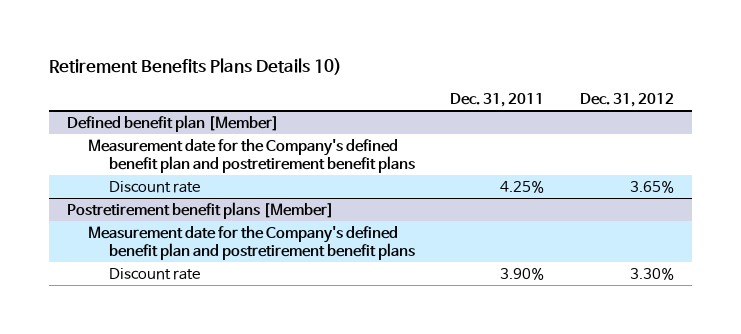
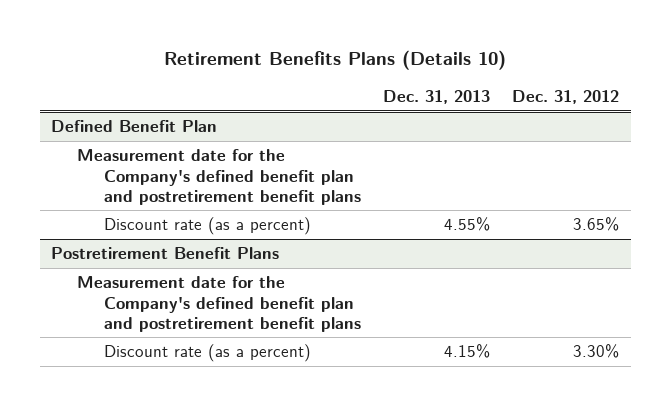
[49,58,343,76] Retirement Benefits Plans Details 10) -> [164,50,507,71] Retirement Benefits Plans (Details 10)
[450,93,545,108] Dec. 31, 2011 -> none
none -> [383,90,491,105] Dec. 31, 2013
[67,114,280,132] Defined benefit plan [Member] -> [50,120,217,133] Defined Benefit Plan
[108,180,200,193] Discount rate -> [103,217,311,236] Discount rate (as a percent)
[67,201,335,219] Postretirement benefit plans [Member] -> [50,247,279,260] Postretirement Benefit Plans
[108,267,200,280] Discount rate -> [103,344,311,363] Discount rate (as a percent)

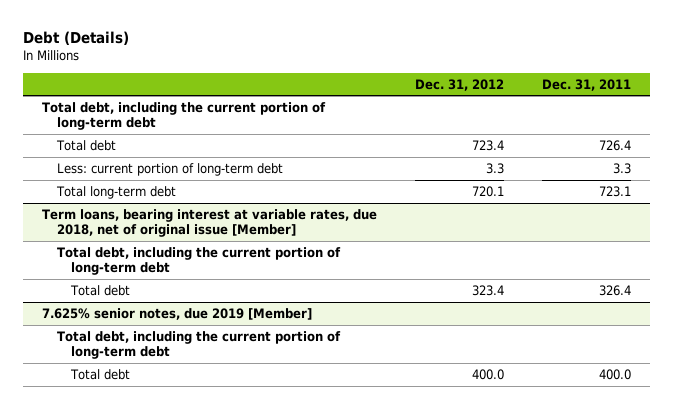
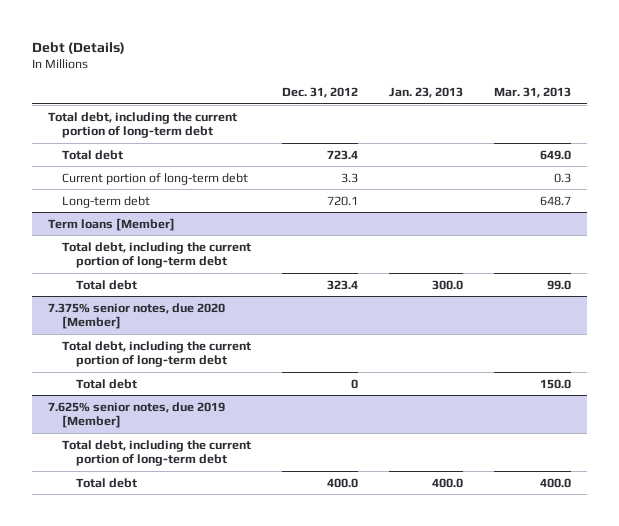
[542,78,632,91] Dec. 31, 2011 -> none
none -> [389,87,464,99] Jan. 23, 2013
none -> [494,87,572,99] Mar. 31, 2013
[41,208,377,238] Term loans, bearing interest at variable rates, due 2018, net of original issue [Member] -> none
[56,162,283,176] Less: current portion of long-term debt -> [62,172,249,185] Current portion of long-term debt
[55,185,176,199] Total long-term debt -> [62,195,151,208] Long-term debt
none -> [47,217,175,231] Term loans [Member]
none -> [47,302,225,329] 7.375% senior notes, due 2020 [Member]
none -> [62,340,252,367] Total debt, including the current portion of long-term debt
none -> [76,378,138,389] Total debt

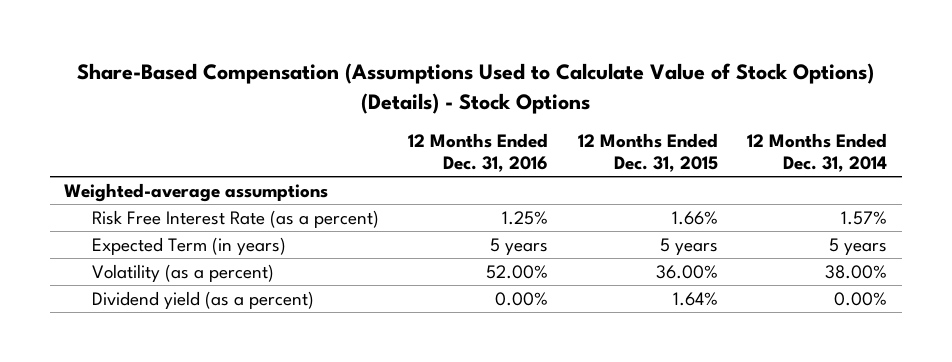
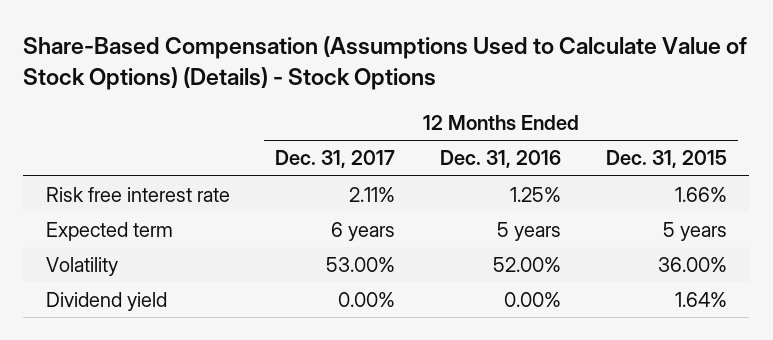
[747,133,888,173] 12 Months Ended Dec. 31, 2014 -> none
none -> [274,150,395,169] Dec. 31, 2017
[64,182,329,202] Weighted-average assumptions -> none
[91,209,379,228] Risk Free Interest Rate (as a percent) -> [45,186,230,202] Risk free interest rate
[91,236,286,255] Expected Term (in years) -> [45,221,173,241] Expected term
[91,263,274,282] Volatility (as a percent) -> [45,256,118,276] Volatility
[91,290,314,309] Dividend yield (as a percent) -> [45,291,167,311] Dividend yield

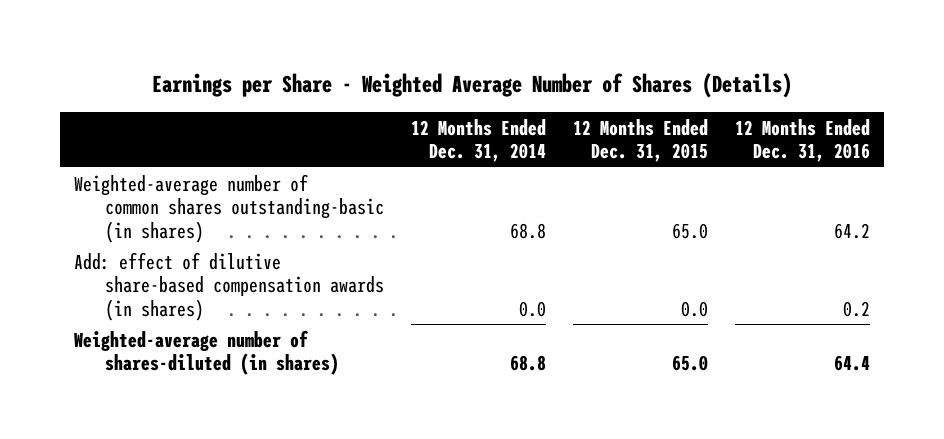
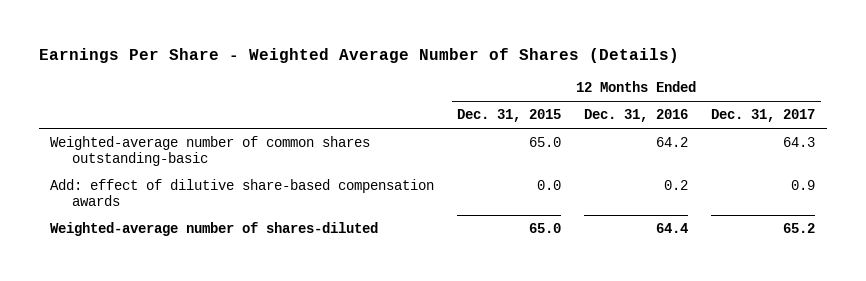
[152,72,793,98] Earnings per Share - Weighted Average Number of Shares (Details) -> [38,48,679,64] Earnings Per Share - Weighted Average Number of Shares (Details)
[411,118,547,163] 12 Months Ended Dec. 31, 2014 -> none
none -> [711,109,816,123] Dec. 31, 2017
[73,173,385,243] Weighted-average number of common shares outstanding-basic (in shares) -> [50,136,371,167] Weighted-average number of common shares outstanding-basic
[73,251,385,321] Add: effect of dilutive share-based compensation awards (in shares) -> [50,179,435,207] Add: effect of dilutive share-based compensation awards
[73,329,340,376] Weighted-average number of shares-diluted (in shares) -> [50,222,379,237] Weighted-average number of shares-diluted

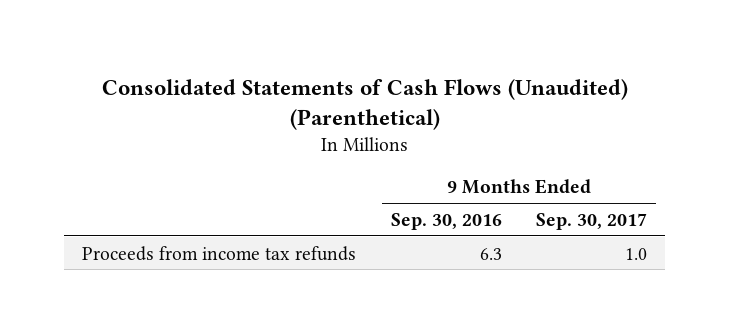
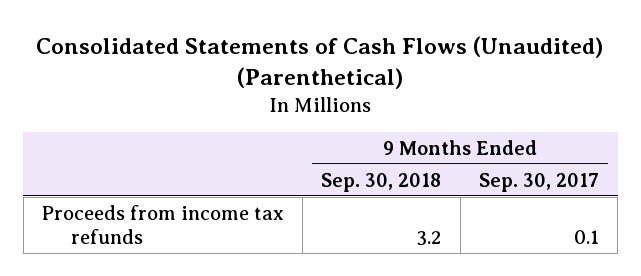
[390,212,502,230] Sep. 30, 2016 -> none
none -> [321,172,442,192] Sep. 30, 2018
[625,247,648,260] 1.0 -> [573,230,599,245] 0.1

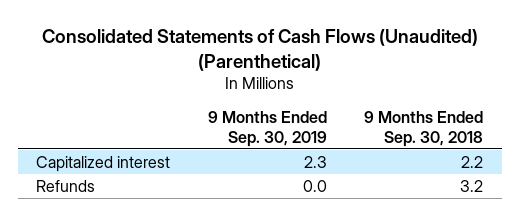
[478,172,599,192] Sep. 30, 2017 -> none
none -> [207,111,327,147] 9 Months Ended Sep. 30, 2019
none -> [36,155,171,172] Capitalized interest
[41,204,284,245] Proceeds from income tax refunds -> [36,179,96,192] Refunds

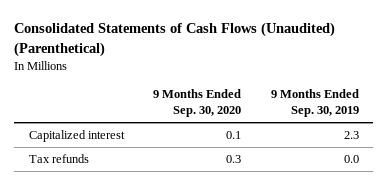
[363,111,483,147] 9 Months Ended Sep. 30, 2018 -> none
none -> [153,89,242,118] 9 Months Ended Sep. 30, 2020
[36,179,96,192] Refunds -> [28,154,89,164] Tax refunds

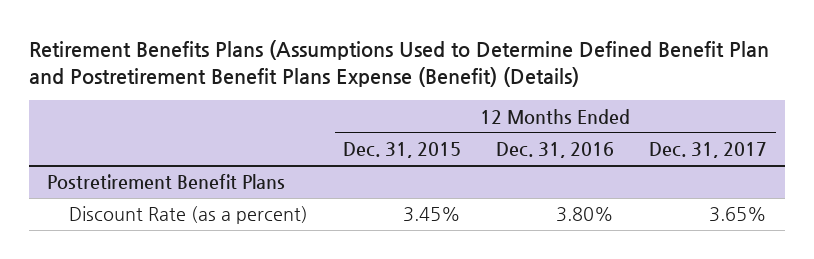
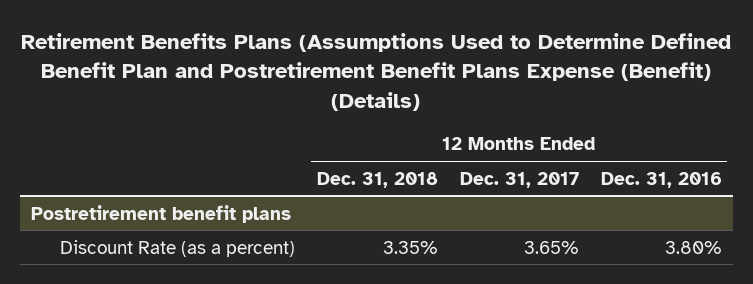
[343,142,462,159] Dec. 31, 2015 -> none
none -> [316,171,438,188] Dec. 31, 2018
[47,174,286,190] Postretirement Benefit Plans -> [30,204,291,223] Postretirement benefit plans

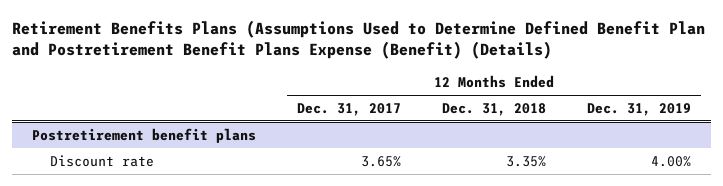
[600,171,722,188] Dec. 31, 2016 -> none
none -> [586,102,691,116] Dec. 31, 2019
[59,239,295,257] Discount Rate (as a percent) -> [50,154,155,167] Discount rate

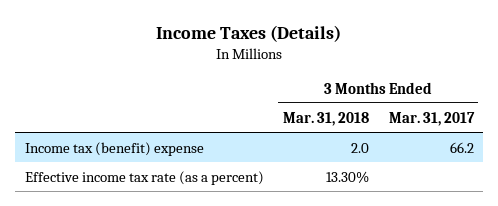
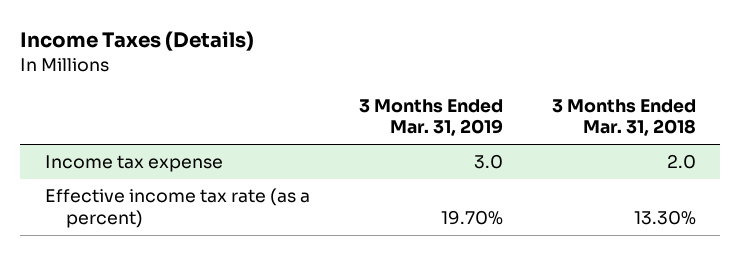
[388,111,475,126] Mar. 31, 2017 -> none
none -> [358,98,503,137] 3 Months Ended Mar. 31, 2019
[24,141,204,156] Income tax (benefit) expense -> [44,155,223,173] Income tax expense

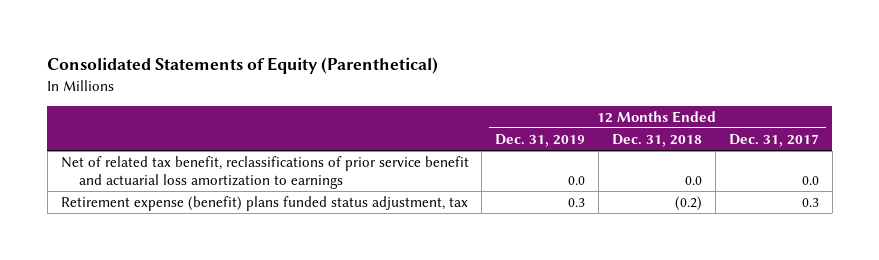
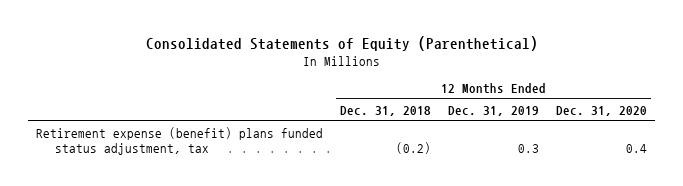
[728,133,819,147] Dec. 31, 2017 -> none
none -> [555,105,647,116] Dec. 31, 2020
[60,155,469,189] Net of related tax benefit, reclassifications of prior service benefit and actuarial loss amortization to earnings -> none

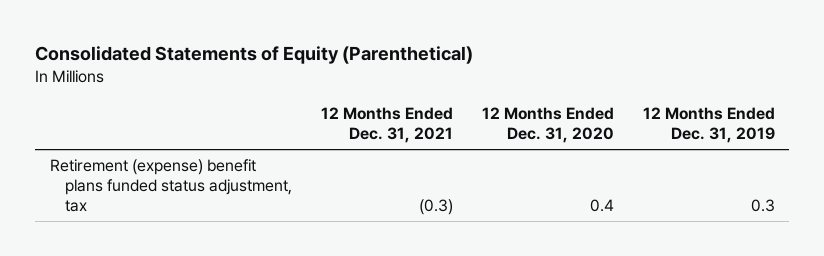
[340,105,432,116] Dec. 31, 2018 -> none
none -> [321,107,454,144] 12 Months Ended Dec. 31, 2021
[36,126,324,155] Retirement expense (benefit) plans funded status adjustment, tax -> [49,159,293,213] Retirement (expense) benefit plans funded status adjustment, tax

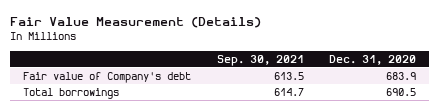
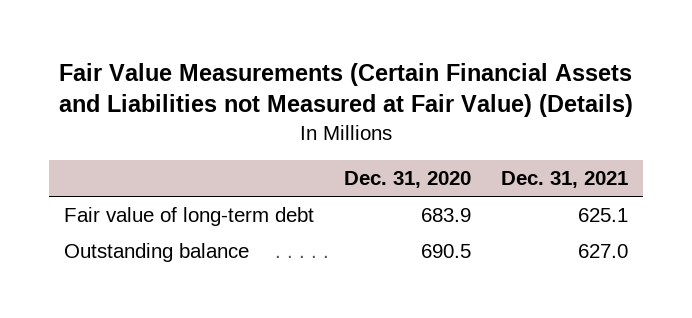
[9,17,261,29] Fair Value Measurement (Details) -> [58,62,633,118] Fair Value Measurements (Certain Financial Assets and Liabilities not Measured at Fair Value) (Details)
[216,54,304,66] Sep. 30, 2021 -> none
none -> [500,171,628,189] Dec. 31, 2021
[22,72,191,84] Fair value of Company's debt -> [64,207,315,227] Fair value of long-term debt
[22,88,119,100] Total borrowings -> [64,243,250,263] Outstanding balance

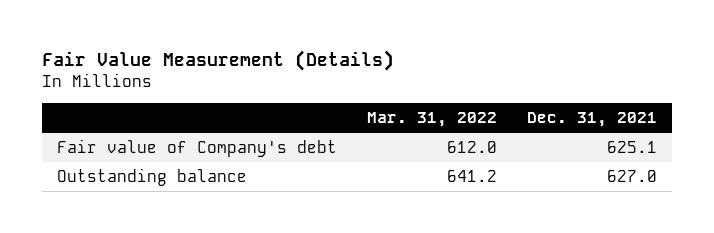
[58,62,633,118] Fair Value Measurements (Certain Financial Assets and Liabilities not Measured at Fair Value) (Details) -> [42,50,395,72] Fair Value Measurement (Details)
[343,171,471,189] Dec. 31, 2020 -> none
none -> [367,111,498,127] Mar. 31, 2022
[64,207,315,227] Fair value of long-term debt -> [57,139,338,158] Fair value of Company's debt

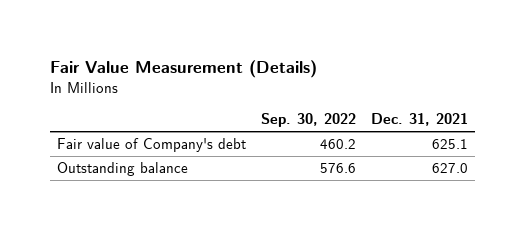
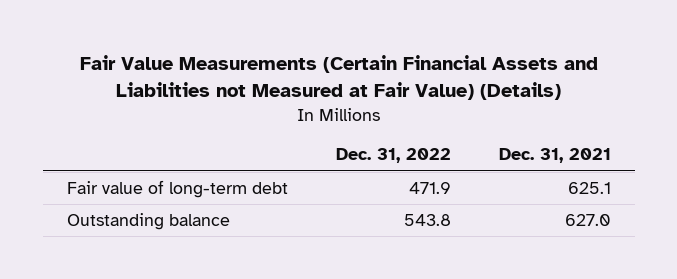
[50,59,318,78] Fair Value Measurement (Details) -> [79,54,598,101] Fair Value Measurements (Certain Financial Assets and Liabilities not Measured at Fair Value) (Details)
[261,113,357,128] Sep. 30, 2022 -> none
none -> [335,148,451,164] Dec. 31, 2022
[57,138,247,153] Fair value of Company's debt -> [66,180,288,199] Fair value of long-term debt

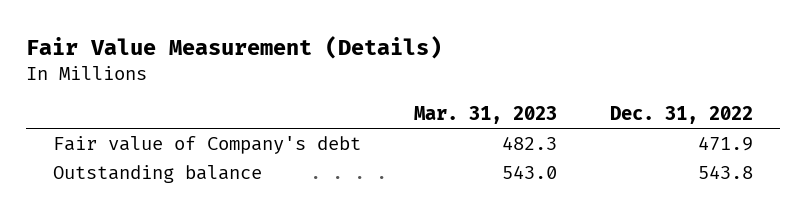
[79,54,598,101] Fair Value Measurements (Certain Financial Assets and Liabilities not Measured at Fair Value) (Details) -> [26,36,443,60] Fair Value Measurement (Details)
[498,148,611,164] Dec. 31, 2021 -> none
none -> [413,105,557,124] Mar. 31, 2023
[66,180,288,199] Fair value of long-term debt -> [52,136,361,155] Fair value of Company's debt

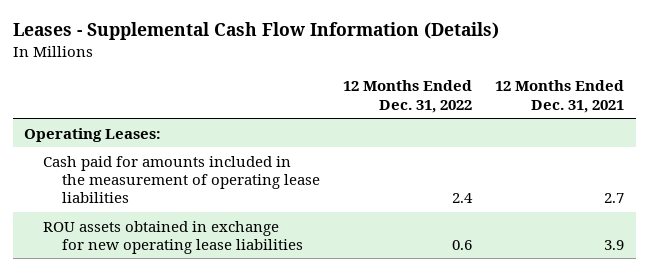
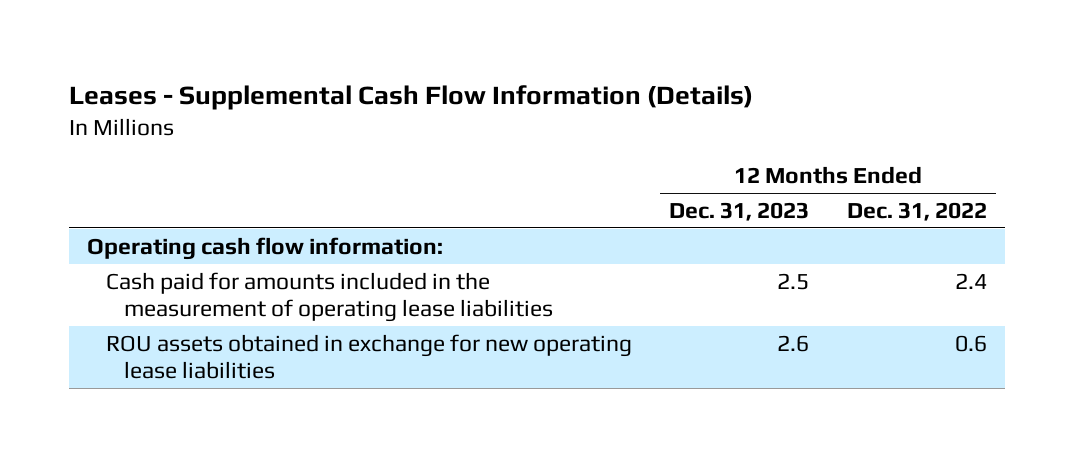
[495,80,625,113] 12 Months Ended Dec. 31, 2021 -> none
none -> [669,202,810,222] Dec. 31, 2023
[24,127,162,142] Operating Leases: -> [87,236,444,260] Operating cash flow information:

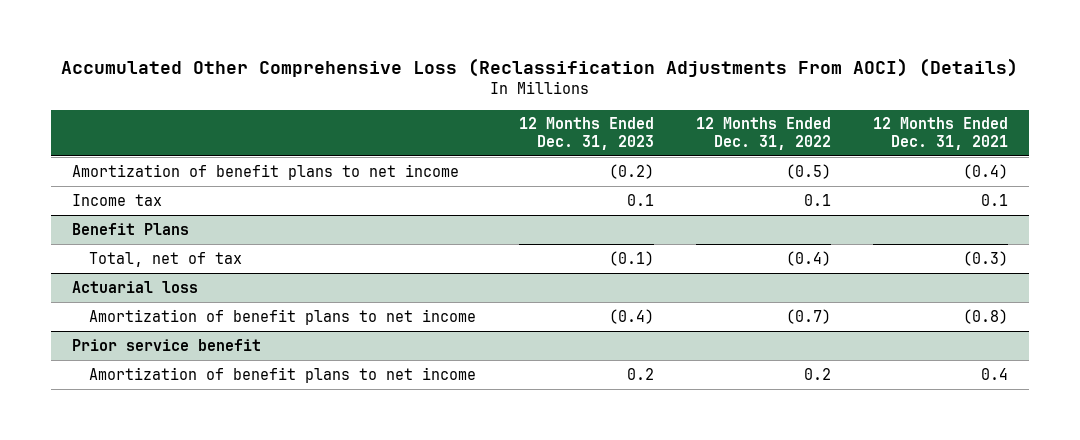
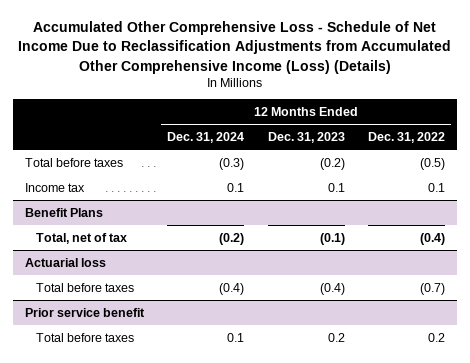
[60,58,1018,78] Accumulated Other Comprehensive Loss (Reclassification Adjustments From AOCI) (Details) -> [18,21,452,74] Accumulated Other Comprehensive Loss - Schedule of Net Income Due to Reclassification Adjustments from Accumulated Other Comprehensive Income (Loss) (Details)
[872,117,1008,150] 12 Months Ended Dec. 31, 2021 -> none
none -> [167,131,245,143] Dec. 31, 2024
[71,163,459,180] Amortization of benefit plans to net income -> [24,157,123,167] Total before taxes
[89,308,477,325] Amortization of benefit plans to net income -> [35,282,134,292] Total before taxes
[89,366,477,383] Amortization of benefit plans to net income -> [35,332,134,342] Total before taxes

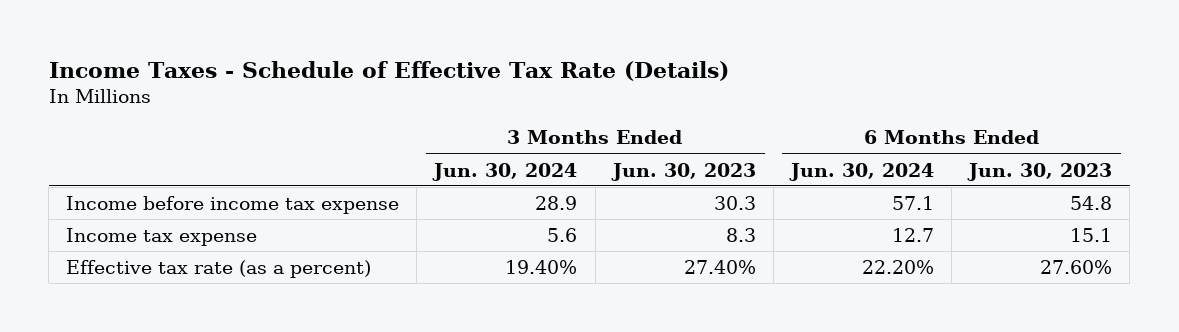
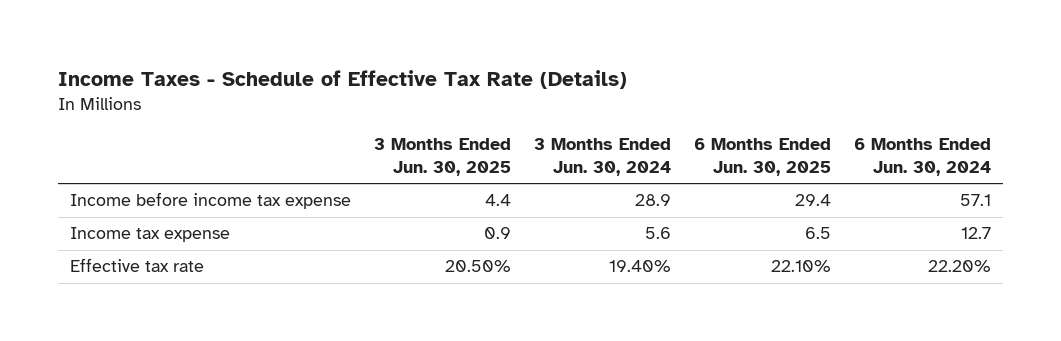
[610,162,756,181] Jun. 30, 2023 -> none
[967,162,1113,181] Jun. 30, 2023 -> none
none -> [374,138,512,177] 3 Months Ended Jun. 30, 2025
none -> [694,138,832,177] 6 Months Ended Jun. 30, 2025
[66,259,372,278] Effective tax rate (as a percent) -> [69,258,204,273] Effective tax rate

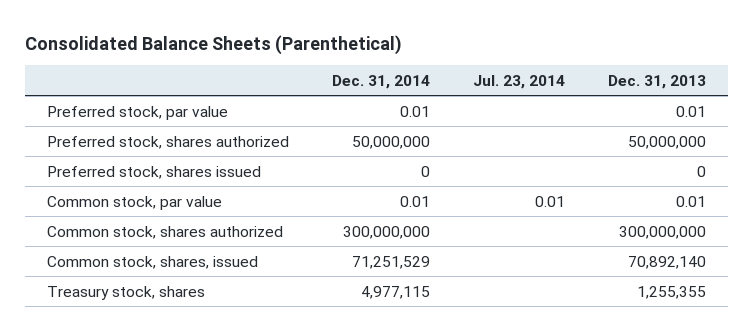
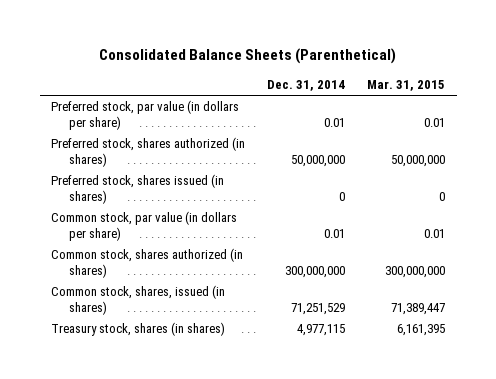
[473,74,566,89] Jul. 23, 2014 -> none
[608,74,707,89] Dec. 31, 2013 -> none
none -> [367,80,446,92] Mar. 31, 2015
[46,105,228,120] Preferred stock, par value -> [50,100,239,131] Preferred stock, par value (in dollars per share)
[46,135,289,149] Preferred stock, shares authorized -> [50,137,245,168] Preferred stock, shares authorized (in shares)
[46,165,261,179] Preferred stock, shares issued -> [50,174,224,205] Preferred stock, shares issued (in shares)
[46,195,222,210] Common stock, par value -> [50,211,237,242] Common stock, par value (in dollars per share)
[46,225,283,239] Common stock, shares authorized -> [50,248,243,279] Common stock, shares authorized (in shares)
[46,255,258,269] Common stock, shares, issued -> [50,285,225,316] Common stock, shares, issued (in shares)
[46,285,205,300] Treasury stock, shares -> [50,322,225,337] Treasury stock, shares (in shares)

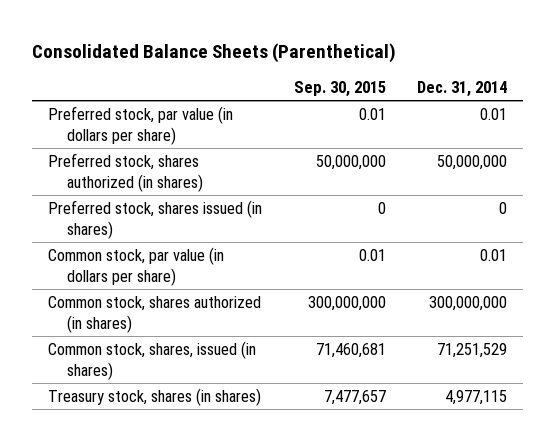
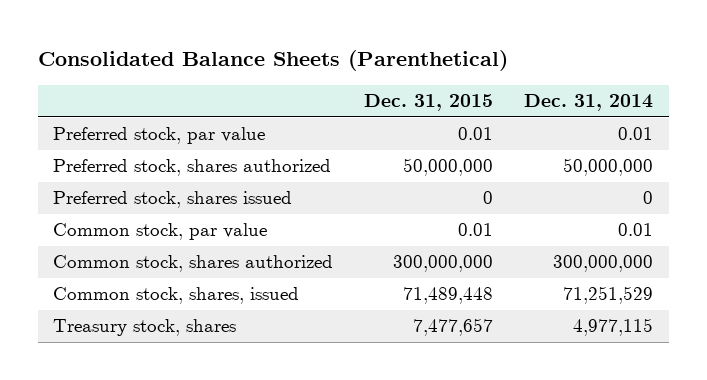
[293,80,386,97] Sep. 30, 2015 -> none
none -> [364,94,494,112] Dec. 31, 2015
[47,106,233,146] Preferred stock, par value (in dollars per share) -> [53,127,266,145] Preferred stock, par value
[47,153,203,193] Preferred stock, shares authorized (in shares) -> [53,159,332,177] Preferred stock, shares authorized
[47,200,262,240] Preferred stock, shares issued (in shares) -> [53,191,293,209] Preferred stock, shares issued
[47,247,224,287] Common stock, par value (in dollars per share) -> [53,223,268,241] Common stock, par value
[47,296,261,334] Common stock, shares authorized (in shares) -> [53,255,334,273] Common stock, shares authorized
[47,341,256,381] Common stock, shares, issued (in shares) -> [53,287,300,305] Common stock, shares, issued
[47,388,261,407] Treasury stock, shares (in shares) -> [53,319,237,337] Treasury stock, shares

